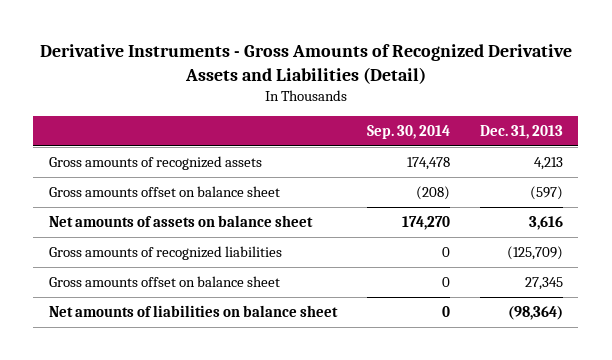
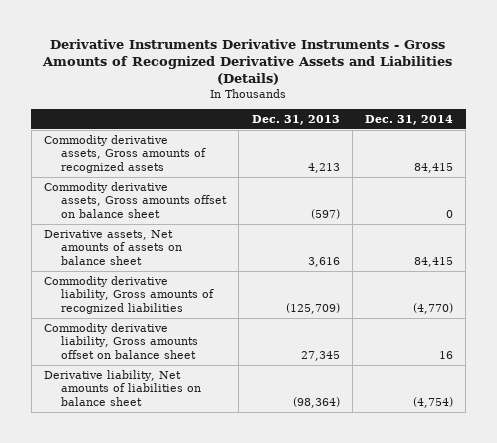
[39,44,572,84] Derivative Instruments - Gross Amounts of Recognized Derivative Assets and Liabilities (Detail) -> [42,38,453,86] Derivative Instruments Derivative Instruments - Gross Amounts of Recognized Derivative Assets and Liabilities (Details)
[366,125,450,140] Sep. 30, 2014 -> none
none -> [364,114,453,125] Dec. 31, 2014
[48,155,262,170] Gross amounts of recognized assets -> [43,134,207,174] Commodity derivative assets, Gross amounts of recognized assets
[48,185,280,197] Gross amounts offset on balance sheet -> [43,181,228,219] Commodity derivative assets, Gross amounts offset on balance sheet
[48,214,313,227] Net amounts of assets on balance sheet -> [43,229,183,266] Derivative assets, Net amounts of assets on balance sheet
[48,245,282,260] Gross amounts of recognized liabilities -> [43,275,215,315] Commodity derivative liability, Gross amounts of recognized liabilities
[48,275,280,287] Gross amounts offset on balance sheet -> [43,322,199,360] Commodity derivative liability, Gross amounts offset on balance sheet
[48,304,338,317] Net amounts of liabilities on balance sheet -> [43,369,202,407] Derivative liability, Net amounts of liabilities on balance sheet

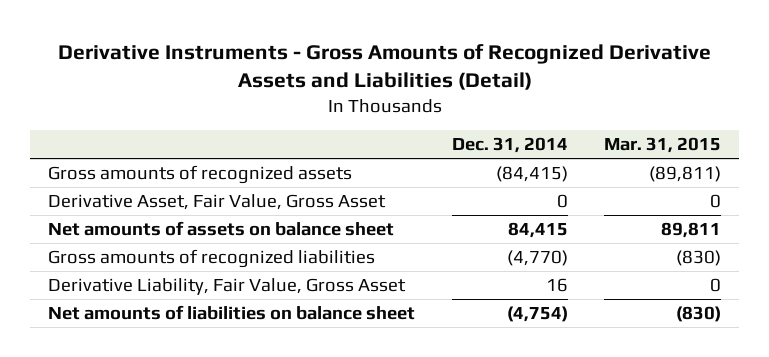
[42,38,453,86] Derivative Instruments Derivative Instruments - Gross Amounts of Recognized Derivative Assets and Liabilities (Details) -> [57,43,711,91] Derivative Instruments - Gross Amounts of Recognized Derivative Assets and Liabilities (Detail)
[251,114,340,125] Dec. 31, 2013 -> none
none -> [603,137,721,154] Mar. 31, 2015
[43,134,207,174] Commodity derivative assets, Gross amounts of recognized assets -> [48,164,353,184] Gross amounts of recognized assets
[413,163,453,174] 84,415 -> [495,165,568,182] (84,415)
[43,181,228,219] Commodity derivative assets, Gross amounts offset on balance sheet -> [48,193,387,210] Derivative Asset, Fair Value, Gross Asset
[43,229,183,266] Derivative assets, Net amounts of assets on balance sheet -> [48,220,395,236] Net amounts of assets on balance sheet
[43,275,215,315] Commodity derivative liability, Gross amounts of recognized liabilities -> [48,248,376,268] Gross amounts of recognized liabilities
[43,322,199,360] Commodity derivative liability, Gross amounts offset on balance sheet -> [48,277,407,295] Derivative Liability, Fair Value, Gross Asset
[43,369,202,407] Derivative liability, Net amounts of liabilities on balance sheet -> [48,304,416,320] Net amounts of liabilities on balance sheet

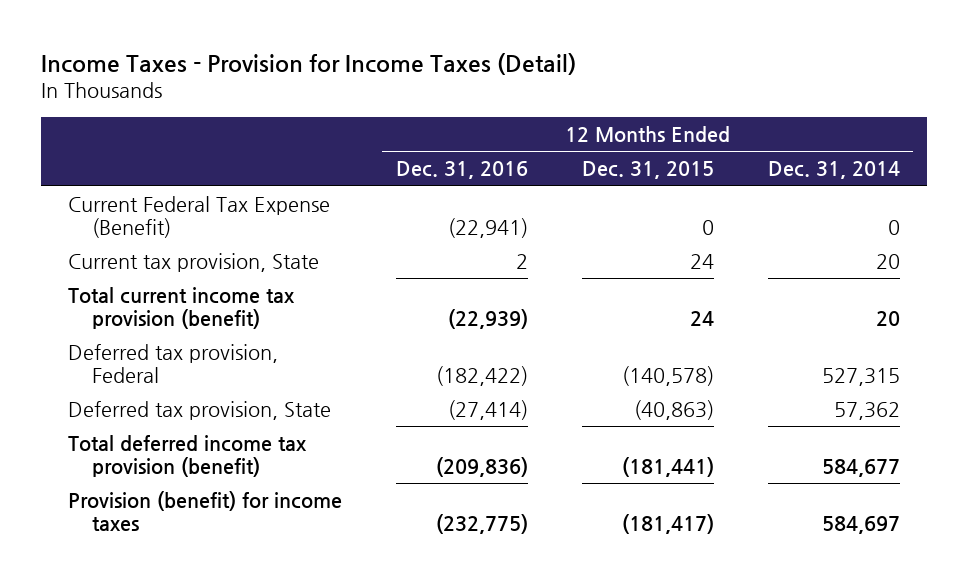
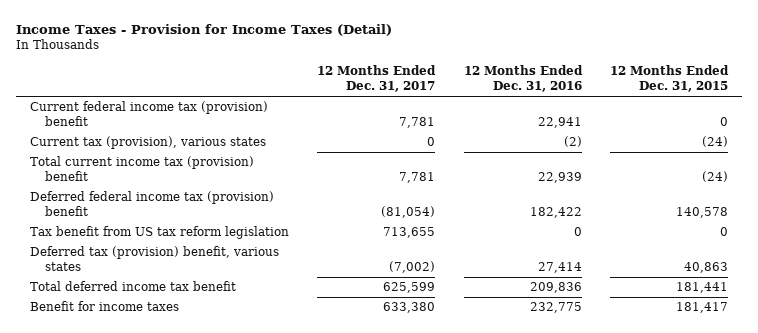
[767,161,900,180] Dec. 31, 2014 -> none
none -> [317,65,437,93] 12 Months Ended Dec. 31, 2017
[67,196,330,238] Current Federal Tax Expense (Benefit) -> [30,101,269,127] Current federal income tax (provision) benefit
[447,217,528,238] (22,941) -> [537,117,582,129] 22,941
[67,253,319,273] Current tax provision, State -> [30,136,267,150] Current tax (provision), various states
[515,254,528,270] 2 -> [563,136,582,148] (2)
[689,254,714,270] 24 -> [701,136,728,148] (24)
[67,287,295,329] Total current income tax provision (benefit) -> [30,156,255,182] Total current income tax (provision) benefit
[447,308,528,329] (22,939) -> [537,172,582,184] 22,939
[689,310,714,326] 24 -> [701,171,728,183] (24)
[67,344,278,383] Deferred tax provision, Federal -> [30,191,275,217] Deferred federal income tax (provision) benefit
[435,365,528,386] (182,422) -> [529,207,582,219] 182,422
[621,365,714,386] (140,578) -> [675,207,728,219] 140,578
none -> [30,226,290,240] Tax benefit from US tax reform legislation
[67,401,331,421] Deferred tax provision, State -> [30,246,280,272] Deferred tax (provision) benefit, various states
[447,400,528,421] (27,414) -> [537,262,582,274] 27,414
[633,400,714,421] (40,863) -> [683,262,728,274] 40,863
[67,435,307,477] Total deferred income tax provision (benefit) -> [30,281,237,292] Total deferred income tax benefit
[435,456,528,477] (209,836) -> [529,282,582,294] 209,836
[621,456,714,477] (181,441) -> [675,282,728,294] 181,441
[67,491,342,531] Provision (benefit) for income taxes -> [30,301,180,312] Benefit for income taxes
[435,513,528,534] (232,775) -> [529,302,582,314] 232,775
[621,513,714,534] (181,417) -> [675,302,728,314] 181,417

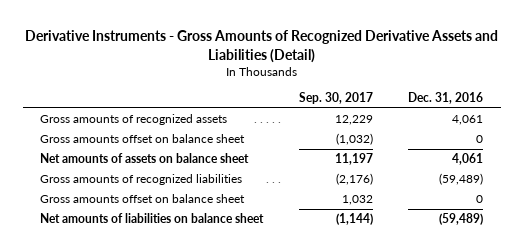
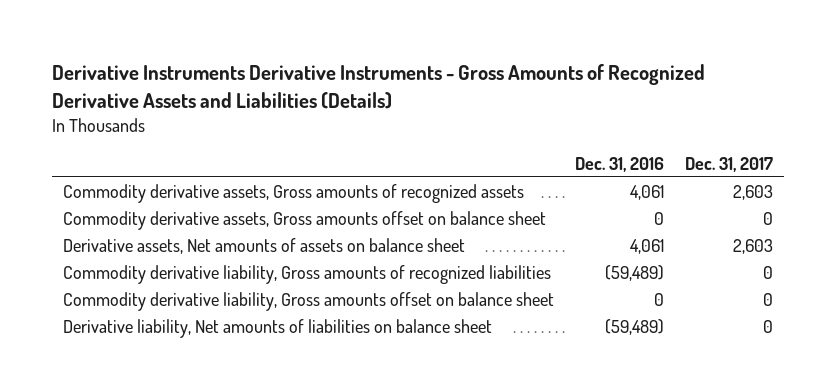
[24,30,498,63] Derivative Instruments - Gross Amounts of Recognized Derivative Assets and Liabilities (Detail) -> [52,64,706,109] Derivative Instruments Derivative Instruments - Gross Amounts of Recognized Derivative Assets and Liabilities (Details)
[298,92,373,105] Sep. 30, 2017 -> none
none -> [685,156,774,172] Dec. 31, 2017
[40,114,228,126] Gross amounts of recognized assets -> [62,184,524,204] Commodity derivative assets, Gross amounts of recognized assets
[40,134,246,144] Gross amounts offset on balance sheet -> [62,211,546,231] Commodity derivative assets, Gross amounts offset on balance sheet
[40,153,250,164] Net amounts of assets on balance sheet -> [62,238,465,255] Derivative assets, Net amounts of assets on balance sheet
[40,174,243,186] Gross amounts of recognized liabilities -> [62,265,551,285] Commodity derivative liability, Gross amounts of recognized liabilities
[40,194,246,204] Gross amounts offset on balance sheet -> [62,292,554,312] Commodity derivative liability, Gross amounts offset on balance sheet
[40,213,265,224] Net amounts of liabilities on balance sheet -> [62,319,492,339] Derivative liability, Net amounts of liabilities on balance sheet

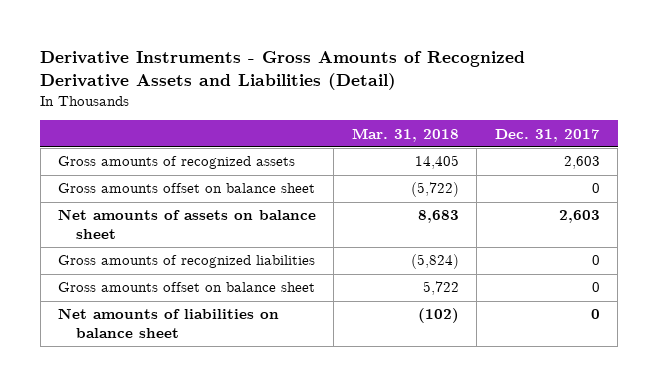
[52,64,706,109] Derivative Instruments Derivative Instruments - Gross Amounts of Recognized Derivative Assets and Liabilities (Details) -> [40,50,526,90] Derivative Instruments - Gross Amounts of Recognized Derivative Assets and Liabilities (Detail)
[575,156,665,172] Dec. 31, 2016 -> none
none -> [351,127,459,142] Mar. 31, 2018
[62,184,524,204] Commodity derivative assets, Gross amounts of recognized assets -> [58,156,296,170] Gross amounts of recognized assets
[62,211,546,231] Commodity derivative assets, Gross amounts offset on balance sheet -> [58,183,316,194] Gross amounts offset on balance sheet
[62,238,465,255] Derivative assets, Net amounts of assets on balance sheet -> [58,209,317,240] Net amounts of assets on balance sheet
[62,265,551,285] Commodity derivative liability, Gross amounts of recognized liabilities -> [58,255,316,269] Gross amounts of recognized liabilities
[62,292,554,312] Commodity derivative liability, Gross amounts offset on balance sheet -> [58,282,316,293] Gross amounts offset on balance sheet
[62,319,492,339] Derivative liability, Net amounts of liabilities on balance sheet -> [58,308,280,339] Net amounts of liabilities on balance sheet

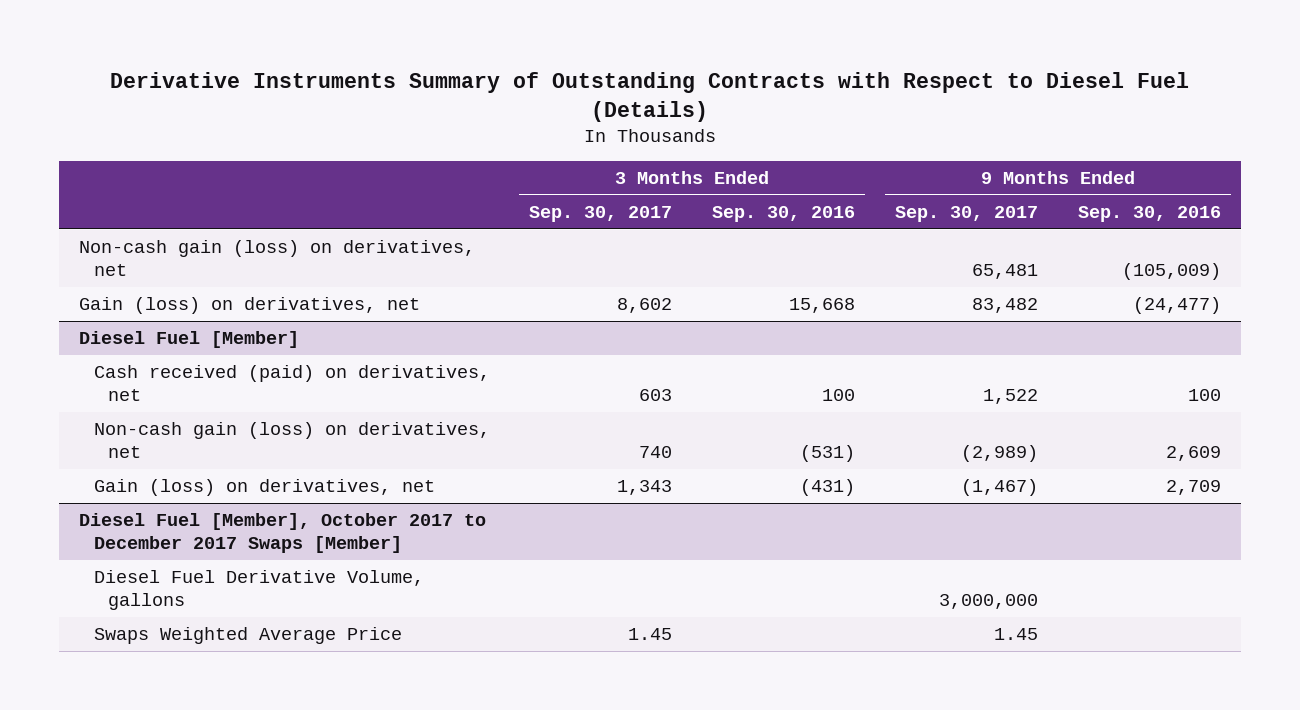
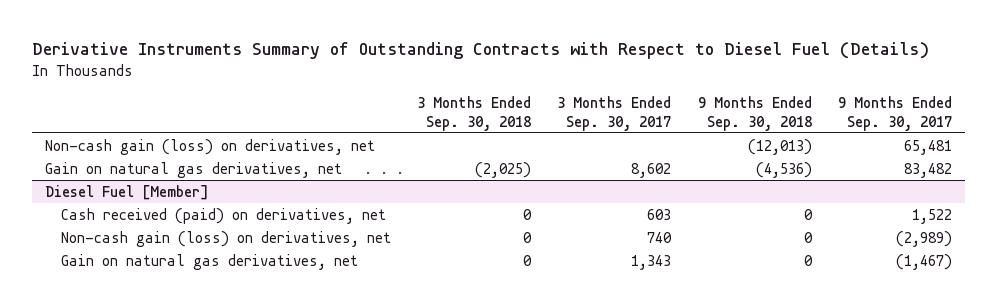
[712,206,856,223] Sep. 30, 2016 -> none
[1077,206,1221,223] Sep. 30, 2016 -> none
none -> [417,95,532,131] 3 Months Ended Sep. 30, 2018
none -> [697,95,812,131] 9 Months Ended Sep. 30, 2018
[79,297,421,315] Gain (loss) on derivatives, net -> [44,161,342,178] Gain on natural gas derivatives, net
[79,513,487,554] Diesel Fuel [Member], October 2017 to December 2017 Swaps [Member] -> none
[93,570,424,611] Diesel Fuel Derivative Volume, gallons -> none
[93,627,402,645] Swaps Weighted Average Price -> none
[93,479,435,497] Gain (loss) on derivatives, net -> [61,253,359,270] Gain on natural gas derivatives, net

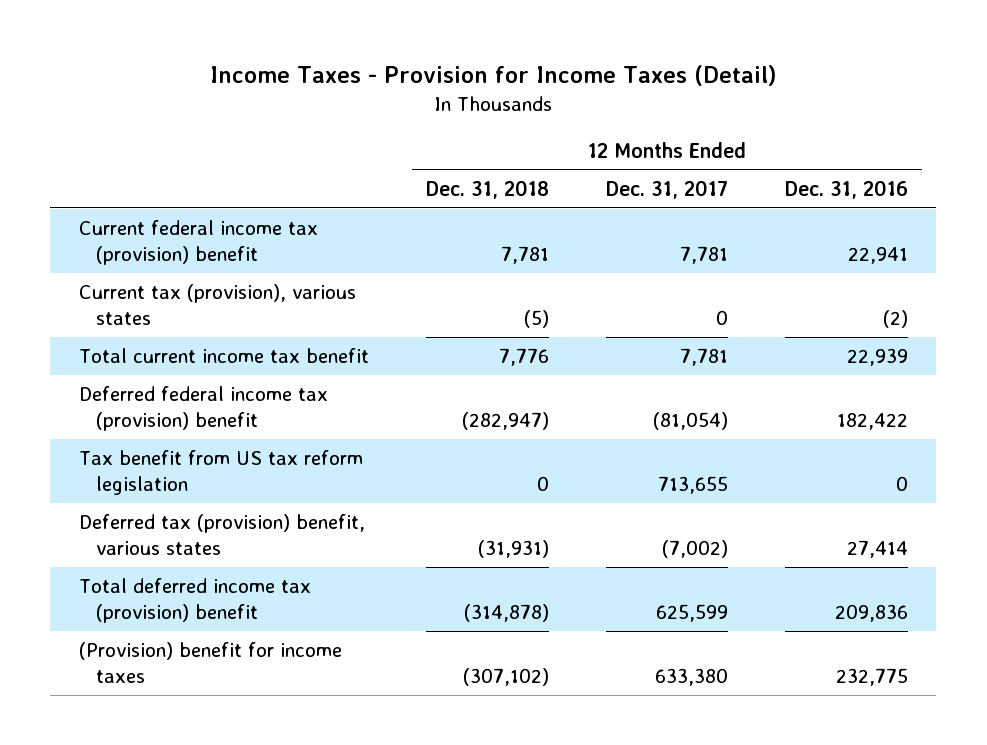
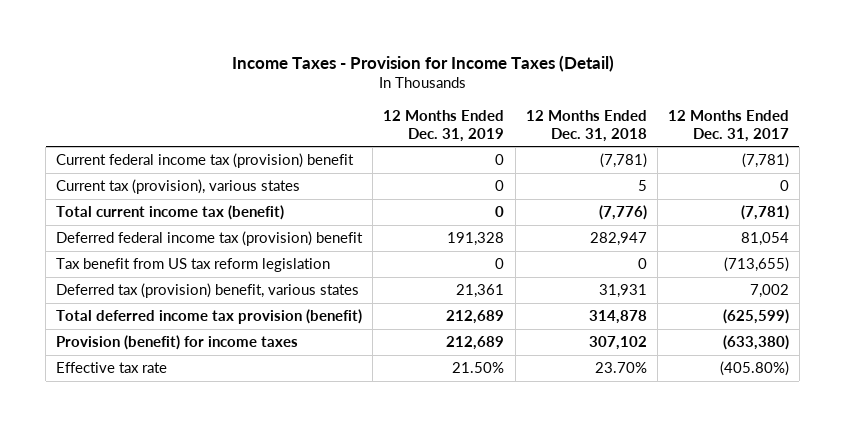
[784,179,908,199] Dec. 31, 2016 -> none
none -> [383,110,505,142] 12 Months Ended Dec. 31, 2019
[500,246,549,265] 7,781 -> [599,153,647,169] (7,781)
[679,246,728,265] 7,781 -> [741,153,789,169] (7,781)
[523,310,549,329] (5) -> [637,180,647,192] 5
[78,348,369,364] Total current income tax benefit -> [56,205,285,221] Total current income tax (benefit)
[498,348,549,367] 7,776 -> [598,205,647,221] (7,776)
[679,348,728,367] 7,781 -> [740,205,789,221] (7,781)
[461,412,549,431] (282,947) -> [589,232,647,247] 282,947
[652,412,728,431] (81,054) -> [740,232,789,247] 81,054
[657,476,728,495] 713,655 -> [723,257,789,273] (713,655)
[477,540,549,559] (31,931) -> [598,284,647,299] 31,931
[661,540,728,559] (7,002) -> [749,284,789,299] 7,002
[78,578,311,624] Total deferred income tax (provision) benefit -> [56,309,363,325] Total deferred income tax provision (benefit)
[463,604,549,623] (314,878) -> [588,310,647,325] 314,878
[655,604,728,623] 625,599 -> [722,309,789,325] (625,599)
[78,642,342,684] (Provision) benefit for income taxes -> [56,335,299,351] Provision (benefit) for income taxes
[462,668,549,687] (307,102) -> [588,336,647,351] 307,102
[654,668,728,687] 633,380 -> [722,335,789,351] (633,380)
none -> [56,362,168,374] Effective tax rate

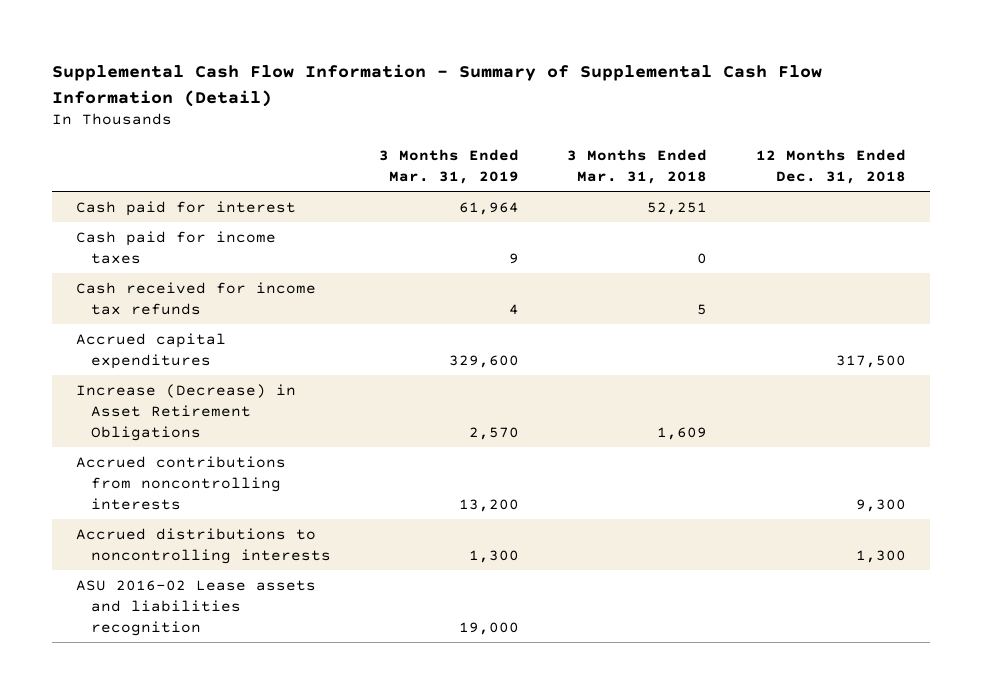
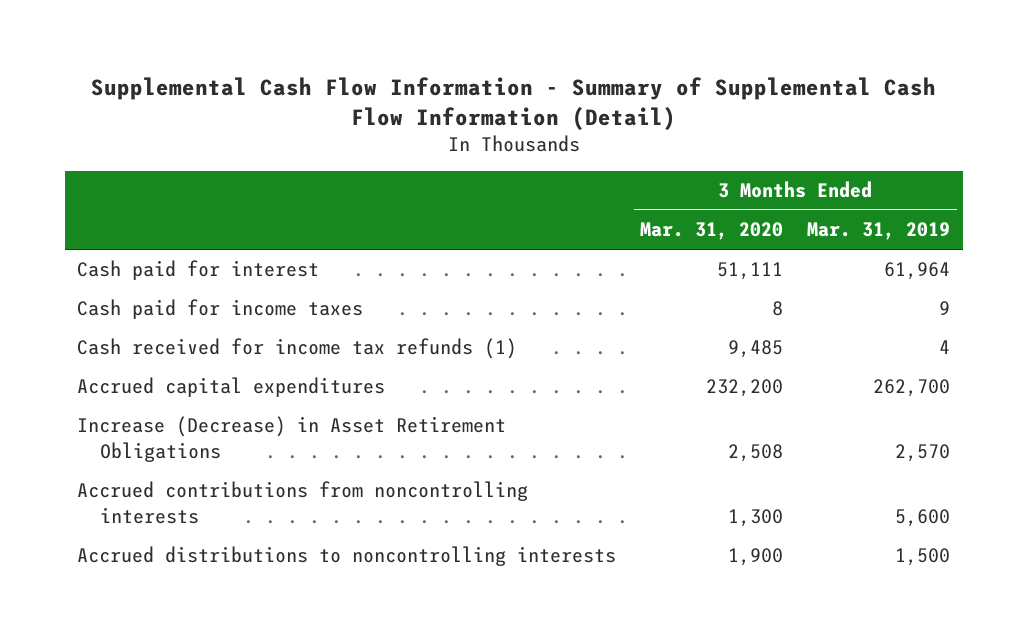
[567,149,708,185] 3 Months Ended Mar. 31, 2018 -> none
[755,149,906,185] 12 Months Ended Dec. 31, 2018 -> none
none -> [640,222,784,241] Mar. 31, 2020
[76,281,317,315] Cash received for income tax refunds -> [77,338,518,360] Cash received for income tax refunds (1)
[449,354,520,368] 329,600 -> [873,379,951,398] 262,700
[76,579,317,636] ASU 2016-02 Lease assets and liabilities recognition -> none
[459,498,520,512] 13,200 -> [895,508,951,527] 5,600
[469,549,520,563] 1,300 -> [895,548,951,567] 1,500

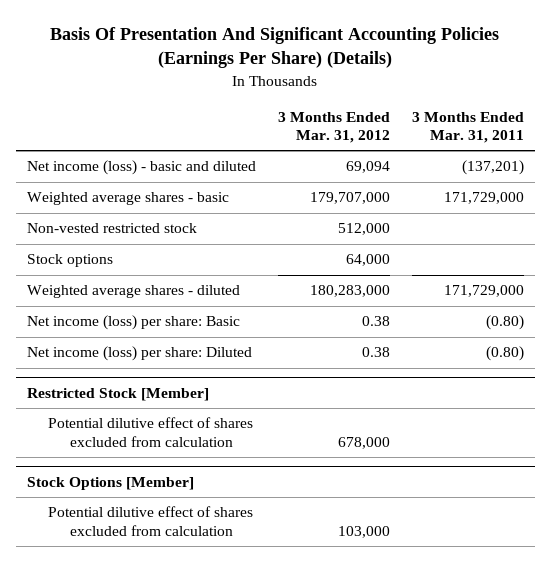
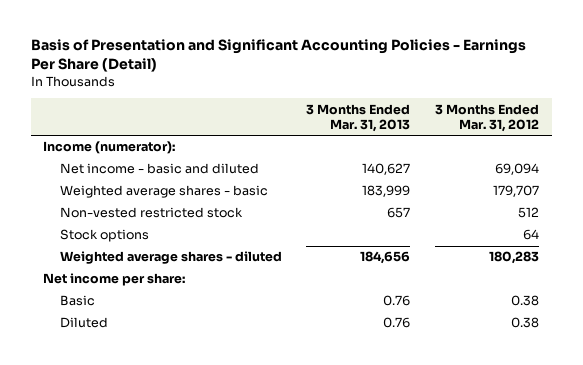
[50,27,500,69] Basis Of Presentation And Significant Accounting Policies (Earnings Per Share) (Details) -> [30,39,526,73] Basis of Presentation and Significant Accounting Policies - Earnings Per Share (Detail)
[411,111,524,144] 3 Months Ended Mar. 31, 2011 -> none
none -> [306,103,411,132] 3 Months Ended Mar. 31, 2013
[26,387,209,401] Restricted Stock [Member] -> none
[48,417,254,447] Potential dilutive effect of shares excluded from calculation -> none
[26,476,194,490] Stock Options [Member] -> none
[48,506,254,536] Potential dilutive effect of shares excluded from calculation -> none
none -> [43,141,176,155] Income (numerator):
[26,160,256,176] Net income (loss) - basic and diluted -> [59,163,259,175] Net income - basic and diluted
[309,192,390,205] 179,707,000 -> [493,185,540,198] 179,707
[337,223,390,236] 512,000 -> [518,207,540,219] 512
[345,254,390,267] 64,000 -> [523,229,540,241] 64
[309,285,390,298] 180,283,000 -> [489,251,540,265] 180,283
none -> [43,273,186,287] Net income per share:
[26,315,240,331] Net income (loss) per share: Basic -> [59,295,95,307] Basic
[26,346,252,362] Net income (loss) per share: Diluted -> [59,317,108,329] Diluted

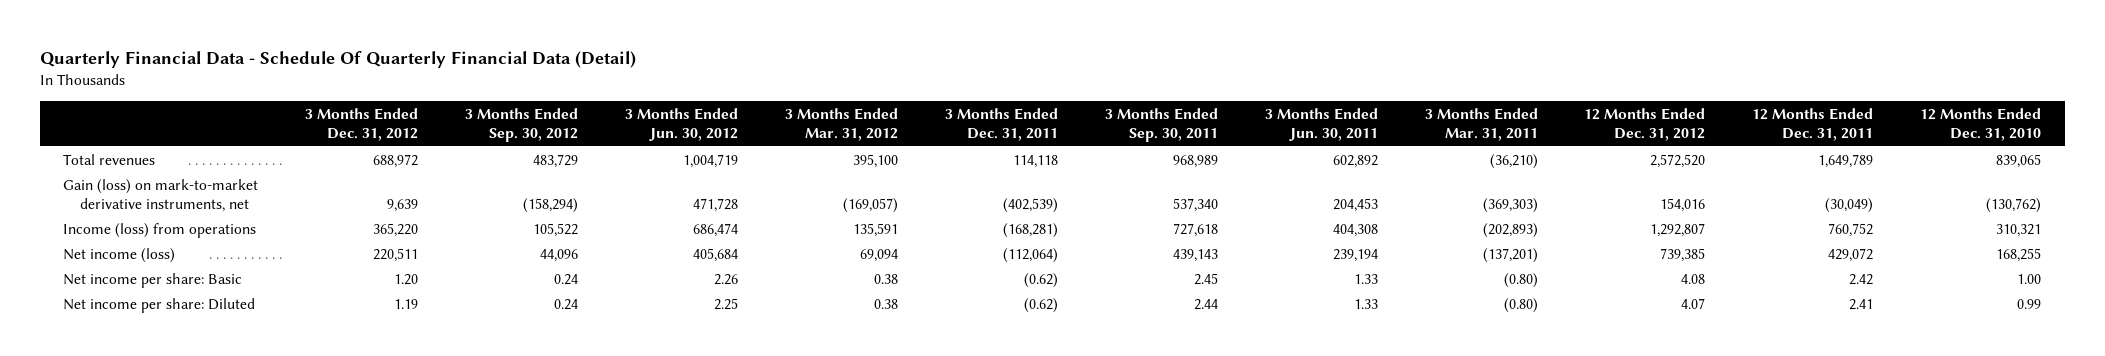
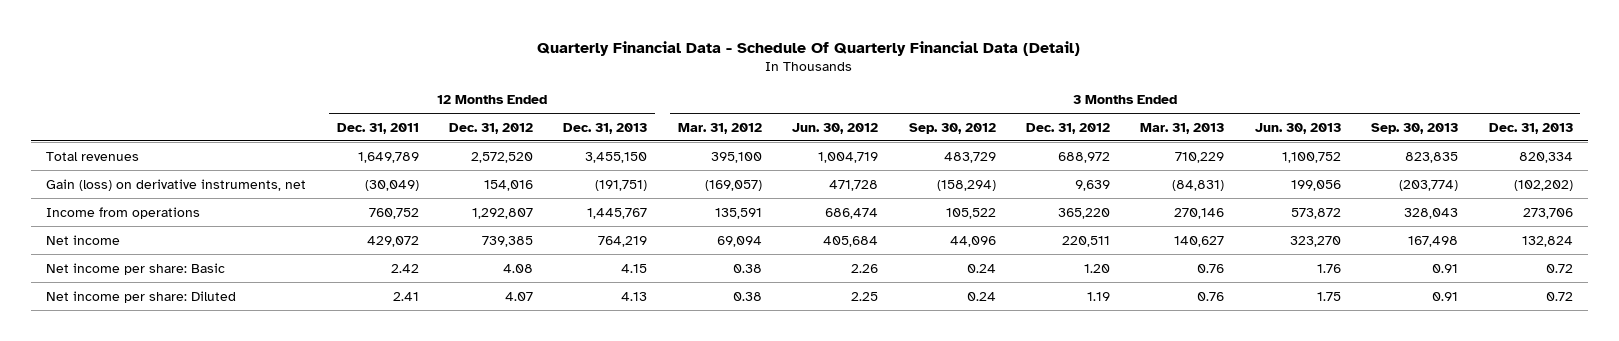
[944,107,1058,142] 3 Months Ended Dec. 31, 2011 -> none
[1104,107,1218,143] 3 Months Ended Sep. 30, 2011 -> none
[1264,107,1378,142] 3 Months Ended Jun. 30, 2011 -> none
[1424,107,1538,142] 3 Months Ended Mar. 31, 2011 -> none
[1920,107,2042,142] 12 Months Ended Dec. 31, 2010 -> none
none -> [563,122,648,134] Dec. 31, 2013
none -> [1140,122,1225,134] Mar. 31, 2013
none -> [1254,122,1341,134] Jun. 30, 2013
none -> [1371,122,1459,134] Sep. 30, 2013
none -> [1488,122,1573,134] Dec. 31, 2013
[63,178,259,212] Gain (loss) on mark-to-market derivative instruments, net -> [46,178,307,191] Gain (loss) on derivative instruments, net
[63,222,257,238] Income (loss) from operations -> [46,206,201,219] Income from operations
[63,247,176,263] Net income (loss) -> [46,234,121,245] Net income

